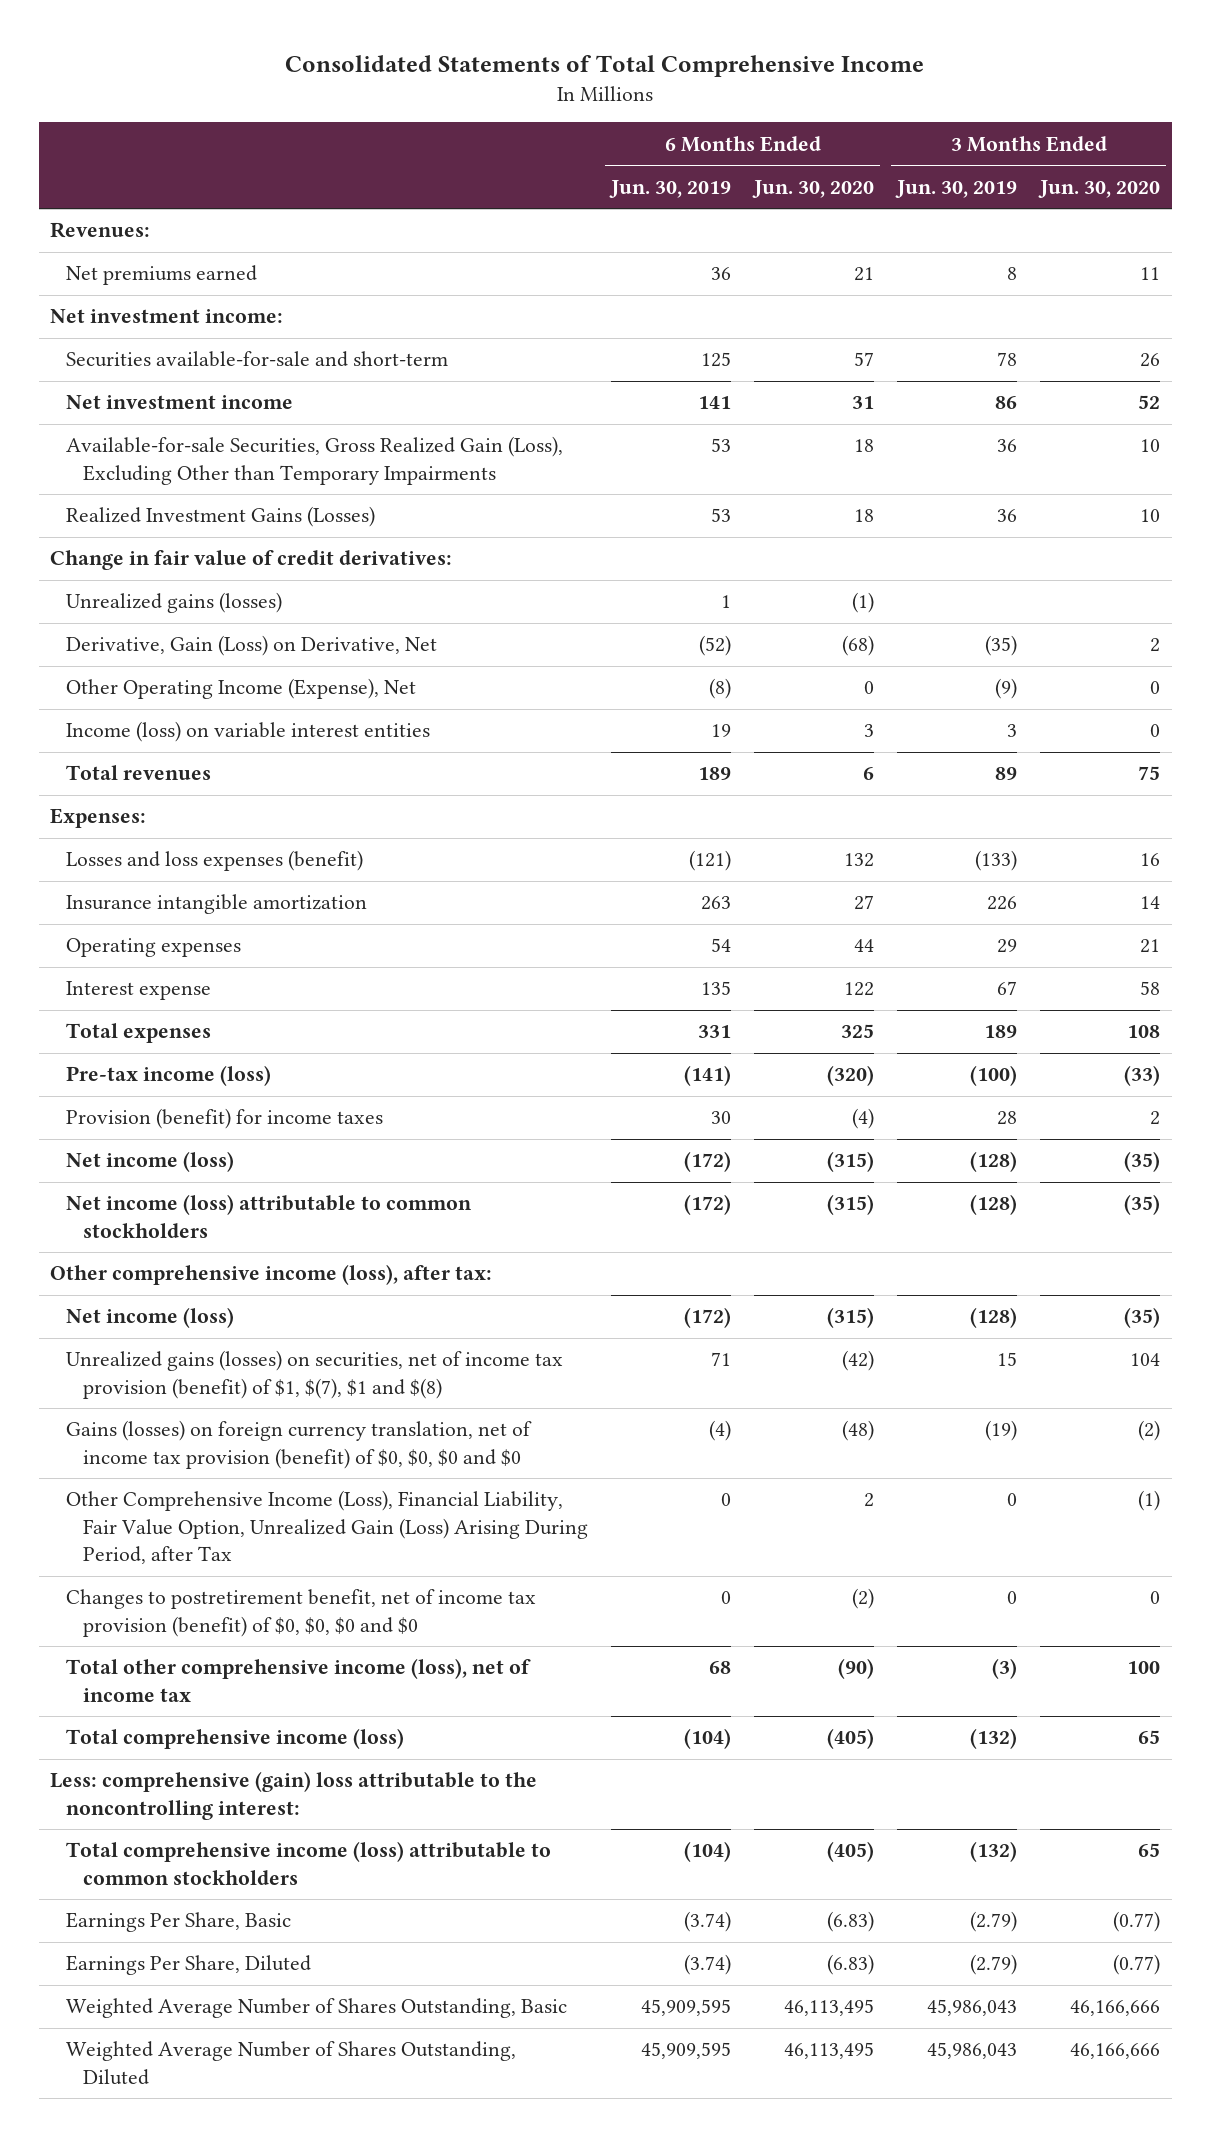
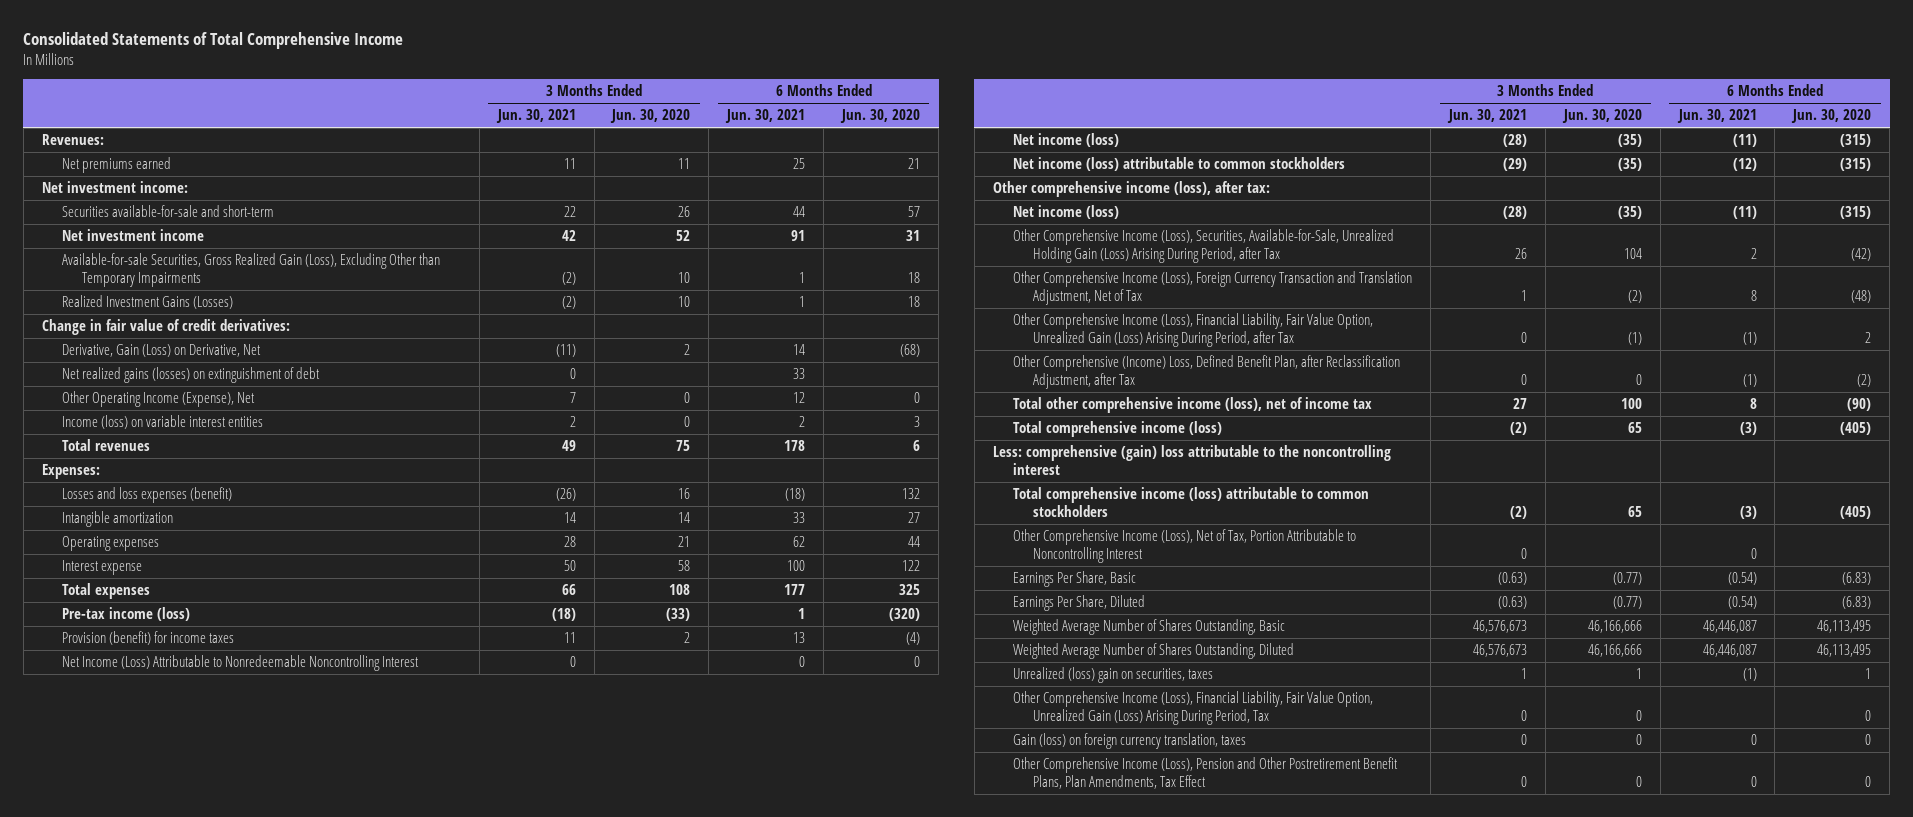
[608,179,731,198] Jun. 30, 2019 -> none
[895,179,1018,198] Jun. 30, 2019 -> none
none -> [495,109,576,124] Jun. 30, 2021
none -> [725,109,806,124] Jun. 30, 2021
[66,592,283,614] Unrealized gains (losses) -> none
none -> [61,367,320,384] Net realized gains (losses) on extinguishment of debt
[66,894,368,915] Insurance intangible amortization -> [61,511,173,528] Intangible amortization
none -> [61,655,419,672] Net Income (Loss) Attributable to Nonredeemable Noncontrolling Interest
[66,1350,564,1399] Unrealized gains (losses) on securities, net of income tax provision (benefit) of $1, $(7), $1 and $(8) -> [1013,229,1395,263] Other Comprehensive Income (Loss), Securities, Available-for-Sale, Unrealized Holding Gain (Loss) Arising During Period, after Tax
[66,1420,533,1469] Gains (losses) on foreign currency translation, net of income tax provision (benefit) of $0, $0, $0 and $0 -> [1013,271,1413,305] Other Comprehensive Income (Loss), Foreign Currency Transaction and Translation Adjustment, Net of Tax
[66,1589,537,1637] Changes to postretirement benefit, net of income tax provision (benefit) of $0, $0, $0 and $0 -> [1013,355,1401,389] Other Comprehensive (Income) Loss, Defined Benefit Plan, after Reclassification Adjustment, after Tax
[50,1771,538,1820] Less: comprehensive (gain) loss attributable to the noncontrolling interest: -> [992,445,1391,475] Less: comprehensive (gain) loss attributable to the noncontrolling interest
none -> [1013,529,1357,563] Other Comprehensive Income (Loss), Net of Tax, Portion Attributable to Noncontrolling Interest
none -> [1013,667,1214,684] Unrealized (loss) gain on securities, taxes
none -> [1013,691,1374,725] Other Comprehensive Income (Loss), Financial Liability, Fair Value Option, Unrealized Gain (Loss) Arising During Period, Tax
none -> [1013,733,1247,750] Gain (loss) on foreign currency translation, taxes
none -> [1013,757,1399,789] Other Comprehensive Income (Loss), Pension and Other Postretirement Benefit Plans, Plan Amendments, Tax Effect

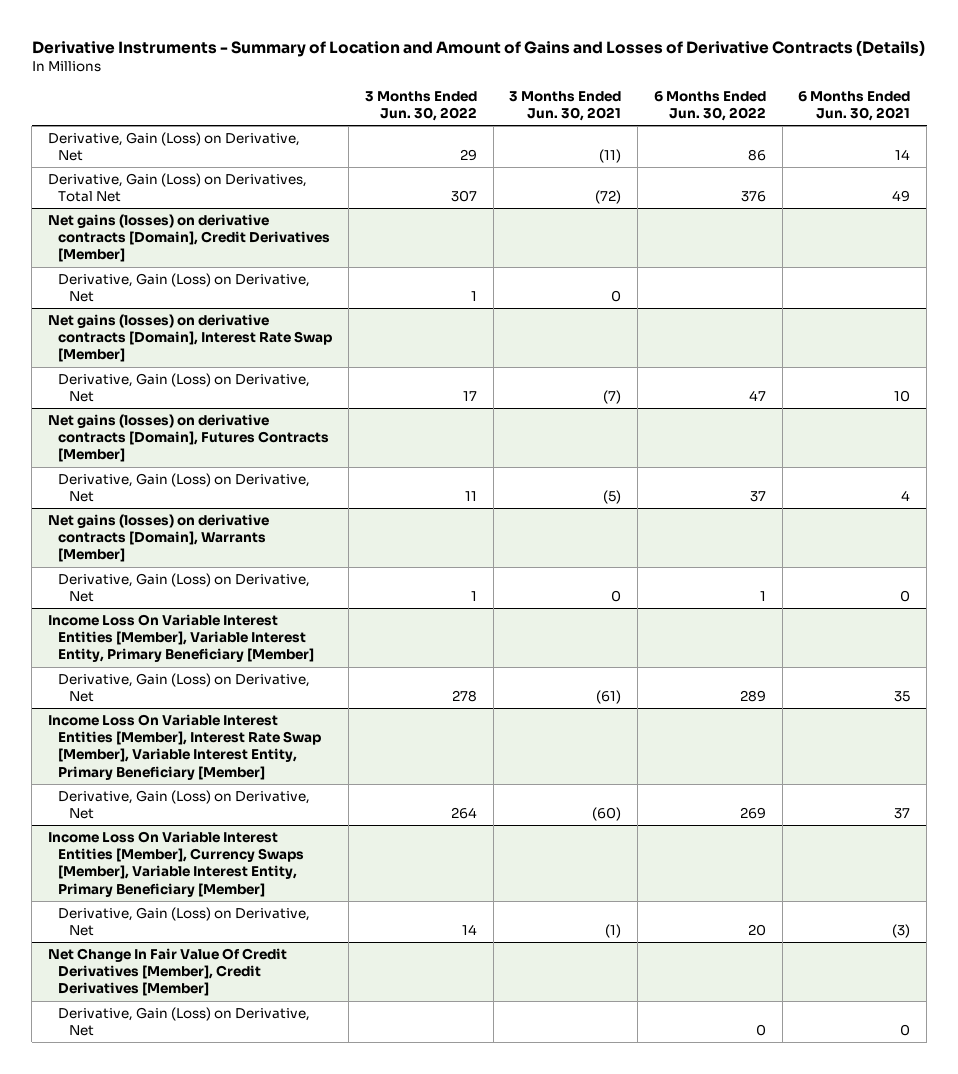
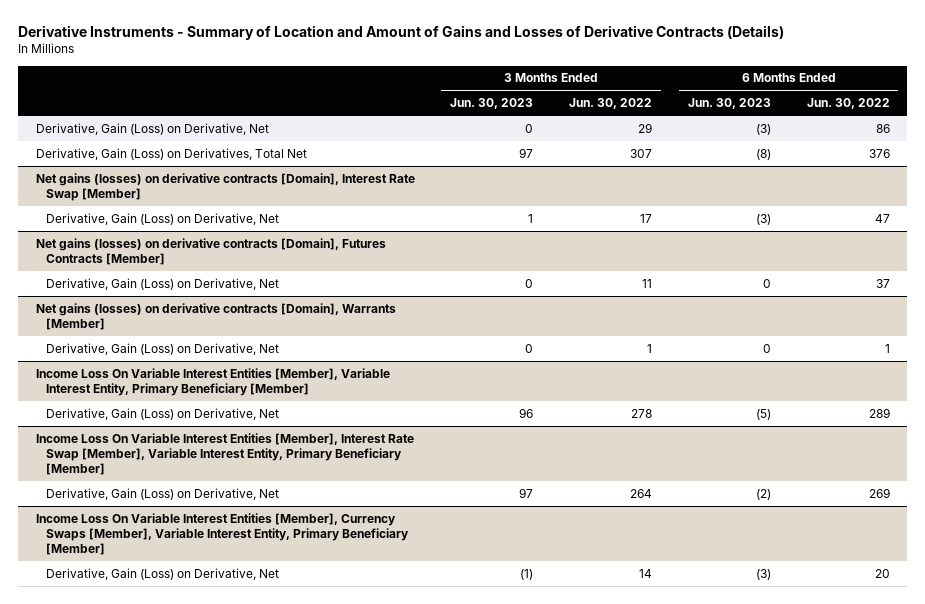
[509,91,622,122] 3 Months Ended Jun. 30, 2021 -> none
[798,91,911,122] 6 Months Ended Jun. 30, 2021 -> none
none -> [450,98,534,110] Jun. 30, 2023
none -> [687,98,771,110] Jun. 30, 2023
[47,213,331,263] Net gains (losses) on derivative contracts [Domain], Credit Derivatives [Member] -> none
[58,272,311,303] Derivative, Gain (Loss) on Derivative, Net -> none
[47,947,287,997] Net Change In Fair Value Of Credit Derivatives [Member], Credit Derivatives [Member] -> none
[58,1006,311,1037] Derivative, Gain (Loss) on Derivative, Net -> none

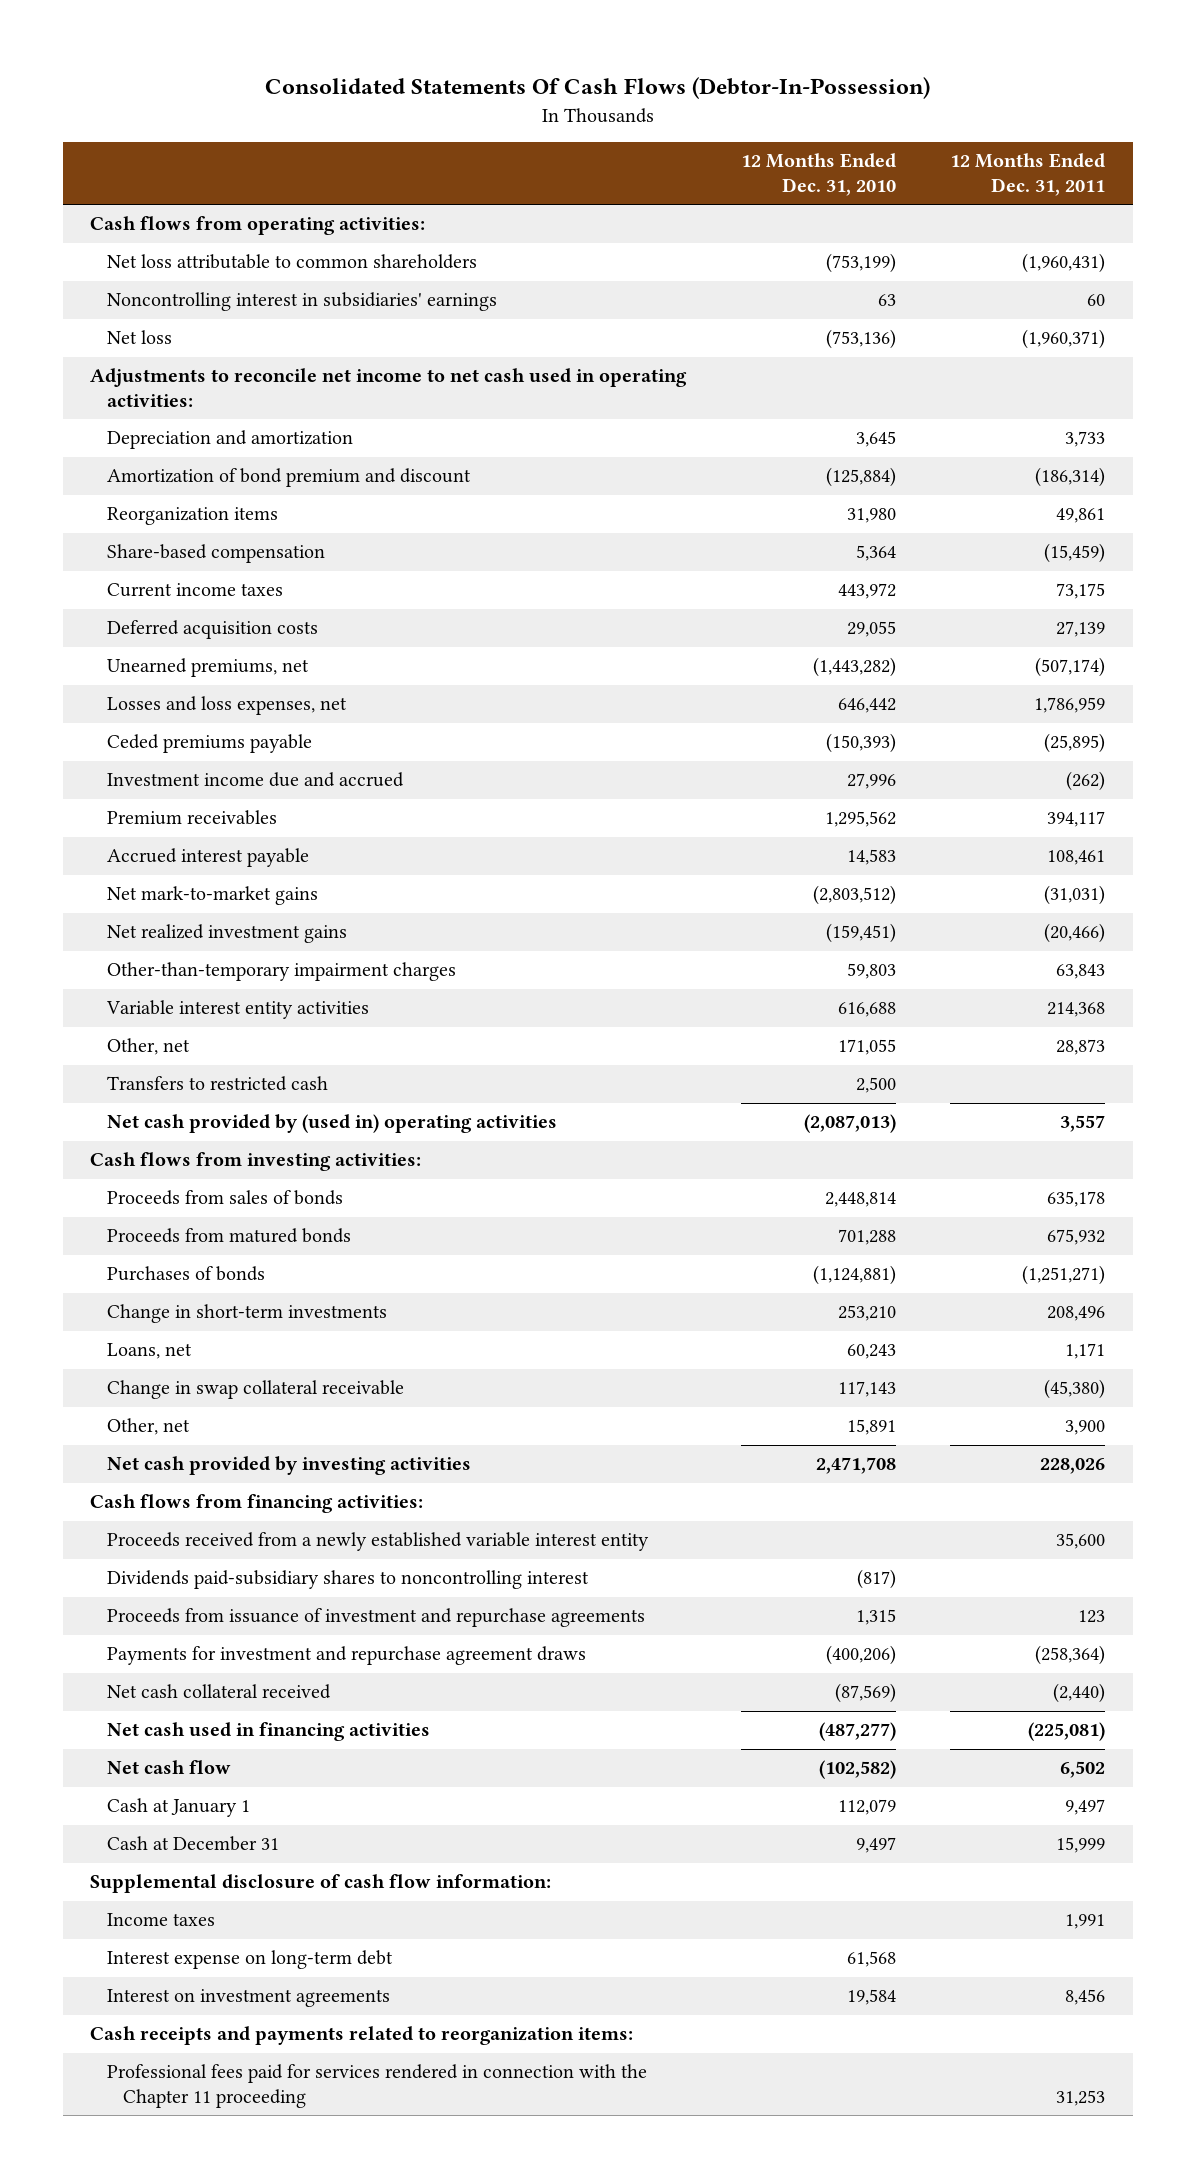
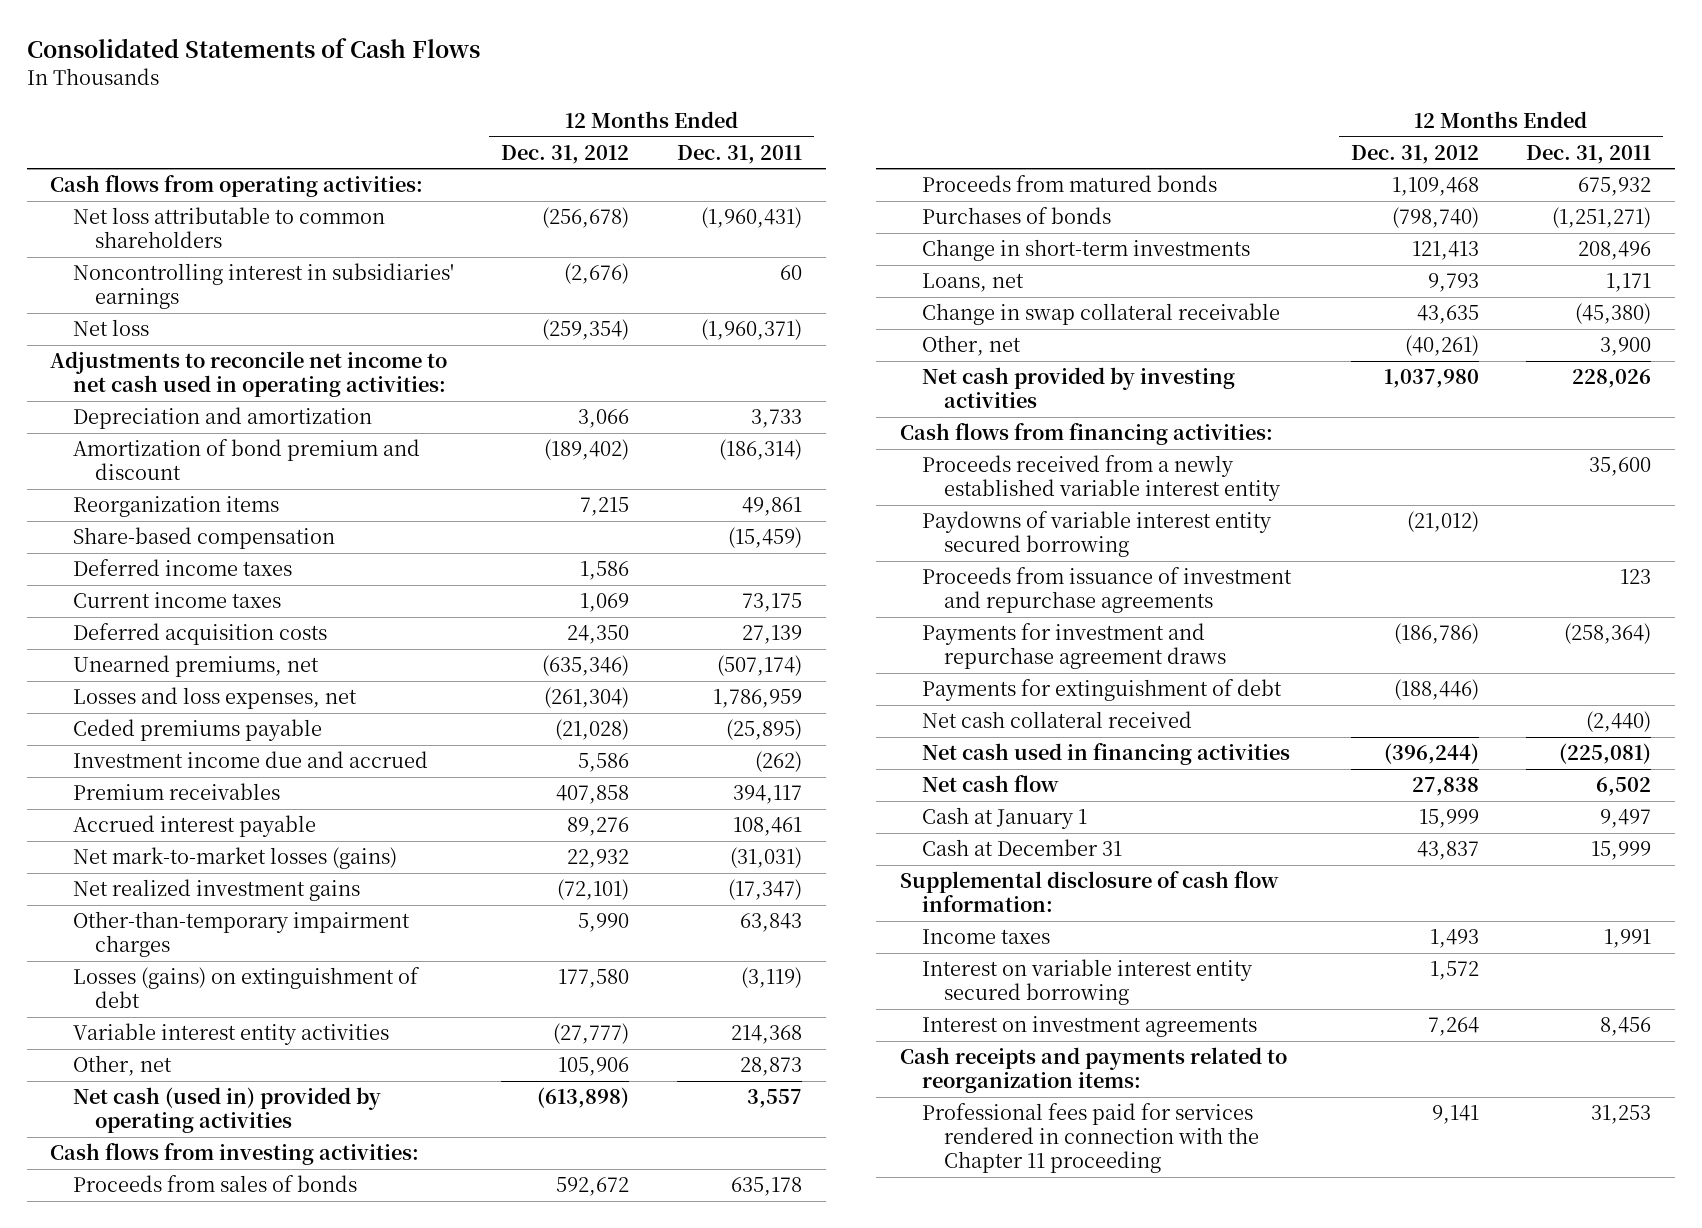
[264,77,930,100] Consolidated Statements Of Cash Flows (Debtor-In-Possession) -> [26,37,480,58] Consolidated Statements of Cash Flows
[740,153,896,197] 12 Months Ended Dec. 31, 2010 -> none
none -> [501,144,630,164] Dec. 31, 2012
none -> [72,559,292,577] Deferred income taxes
[106,886,318,906] Net mark-to-market gains -> [72,847,397,870] Net mark-to-market losses (gains)
[1044,923,1106,944] (20,466) -> [727,879,802,901] (17,347)
none -> [72,967,420,1009] Losses (gains) on extinguishment of debt
[106,1076,328,1092] Transfers to restricted cash -> none
[106,1114,557,1134] Net cash provided by (used in) operating activities -> [72,1087,381,1134] Net cash (used in) provided by operating activities
[106,1570,589,1590] Dividends paid-subsidiary shares to noncontrolling interest -> none
none -> [922,511,1273,558] Paydowns of variable interest entity secured borrowing
none -> [922,679,1283,702] Payments for extinguishment of debt
[106,1950,393,1970] Interest expense on long-term debt -> none
none -> [922,959,1254,1006] Interest on variable interest entity secured borrowing

